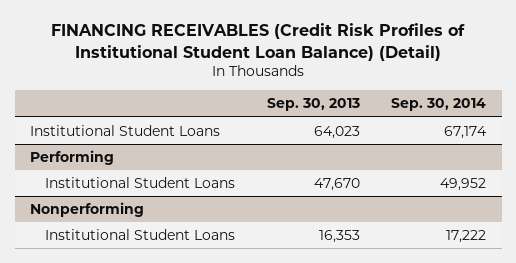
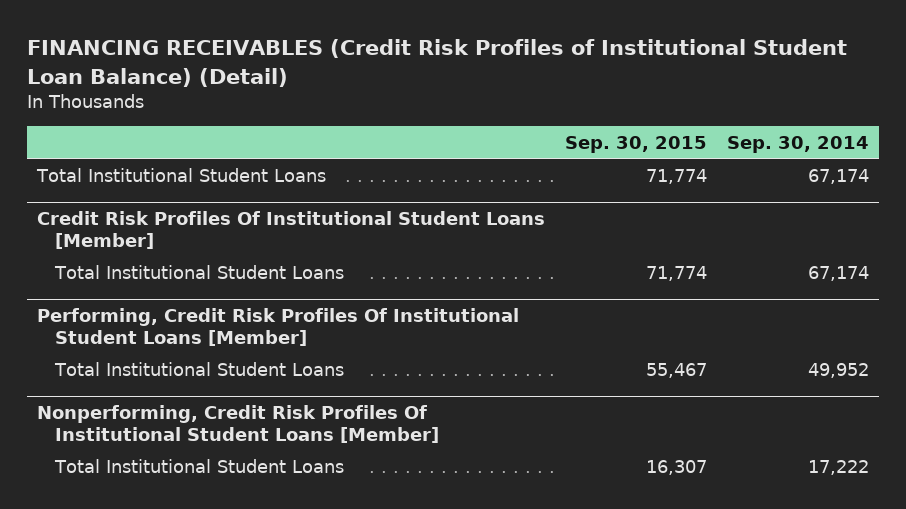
[266,98,360,112] Sep. 30, 2013 -> none
none -> [565,135,708,153] Sep. 30, 2015
[30,150,115,166] Performing -> none
[30,202,145,218] Nonperforming -> none
[30,125,221,137] Institutional Student Loans -> [36,167,327,182] Total Institutional Student Loans
none -> [37,210,546,249] Credit Risk Profiles Of Institutional Student Loans [Member]
[45,177,236,189] Institutional Student Loans -> [54,264,345,279] Total Institutional Student Loans
[439,178,486,192] 49,952 -> [807,265,869,281] 67,174
none -> [37,307,520,346] Performing, Credit Risk Profiles Of Institutional Student Loans [Member]
[45,229,236,241] Institutional Student Loans -> [54,361,345,376] Total Institutional Student Loans
[445,230,486,244] 17,222 -> [807,362,869,378] 49,952
none -> [37,404,440,443] Nonperforming, Credit Risk Profiles Of Institutional Student Loans [Member]
none -> [54,458,345,473] Total Institutional Student Loans

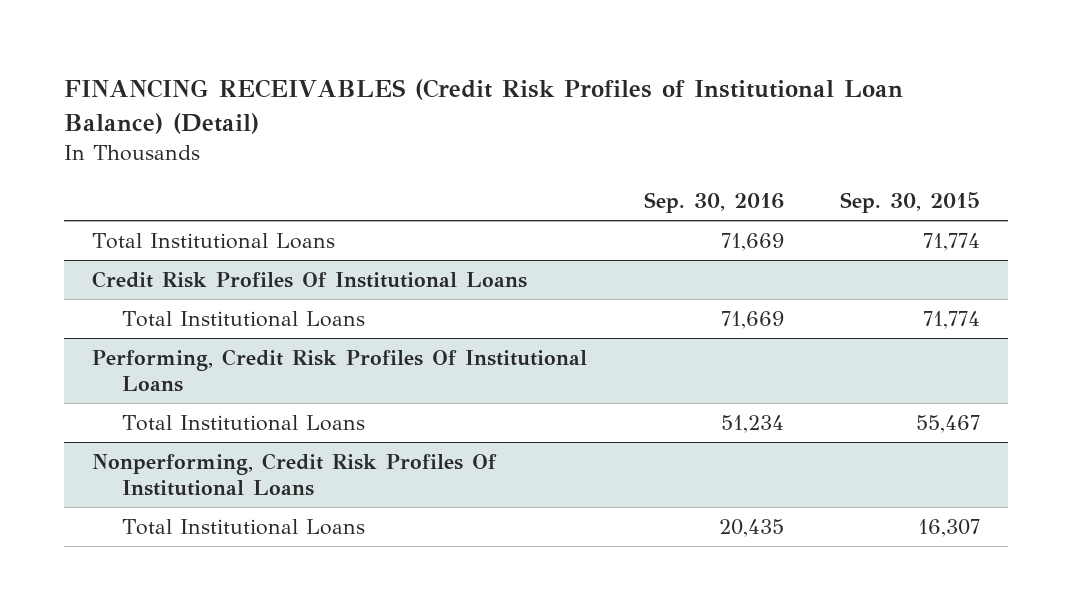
[27,39,848,87] FINANCING RECEIVABLES (Credit Risk Profiles of Institutional Student Loan Balance) (Detail) -> [64,79,904,134] FINANCING RECEIVABLES (Credit Risk Profiles of Institutional Loan Balance) (Detail)
[726,135,869,153] Sep. 30, 2014 -> none
none -> [643,192,784,214] Sep. 30, 2016
[36,167,327,182] Total Institutional Student Loans -> [92,232,336,249] Total Institutional Loans
[37,210,546,249] Credit Risk Profiles Of Institutional Student Loans [Member] -> [92,270,528,288] Credit Risk Profiles Of Institutional Loans
[54,264,345,279] Total Institutional Student Loans -> [122,310,366,327] Total Institutional Loans
[37,307,520,346] Performing, Credit Risk Profiles Of Institutional Student Loans [Member] -> [92,348,588,393] Performing, Credit Risk Profiles Of Institutional Loans
[54,361,345,376] Total Institutional Student Loans -> [122,414,366,431] Total Institutional Loans
[37,404,440,443] Nonperforming, Credit Risk Profiles Of Institutional Student Loans [Member] -> [92,452,498,497] Nonperforming, Credit Risk Profiles Of Institutional Loans
[54,458,345,473] Total Institutional Student Loans -> [122,518,366,535] Total Institutional Loans

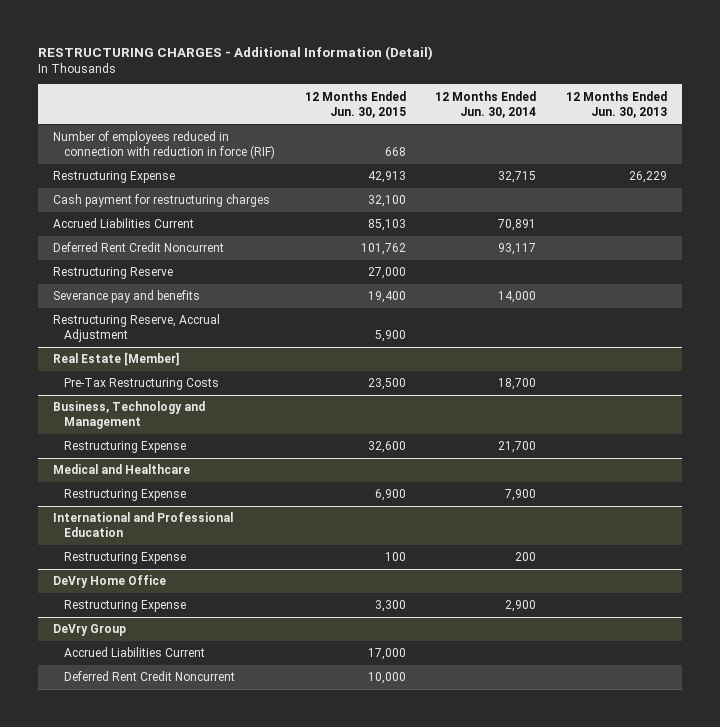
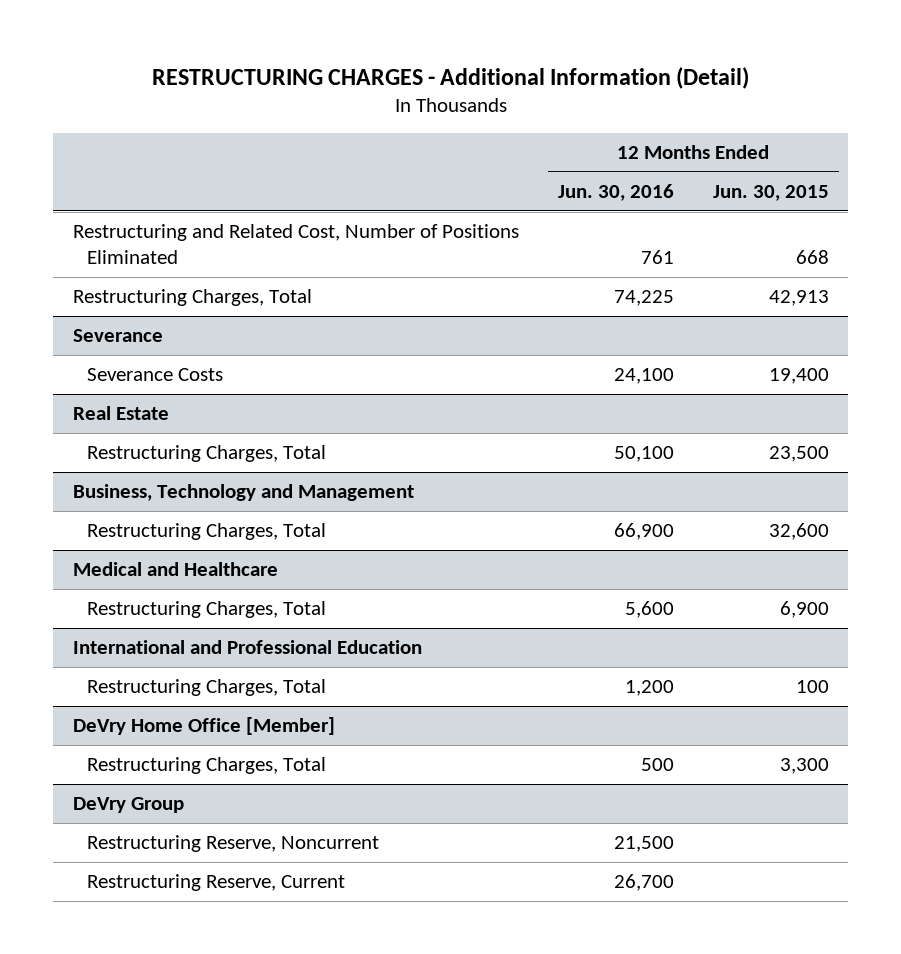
[435,90,537,118] 12 Months Ended Jun. 30, 2014 -> none
[566,90,668,118] 12 Months Ended Jun. 30, 2013 -> none
none -> [557,183,674,201] Jun. 30, 2016
[53,194,271,208] Cash payment for restructuring charges -> none
[53,218,195,229] Accrued Liabilities Current -> none
[53,242,225,253] Deferred Rent Credit Noncurrent -> none
[53,267,174,280] Restructuring Reserve -> none
[53,314,221,343] Restructuring Reserve, Accrual Adjustment -> none
[53,131,276,160] Number of employees reduced in connection with reduction in force (RIF) -> [72,224,519,264] Restructuring and Related Cost, Number of Positions Eliminated
[53,171,176,184] Restructuring Expense -> [72,289,312,307] Restructuring Charges, Total
none -> [72,329,163,343] Severance
[53,290,201,304] Severance pay and benefits -> [87,368,224,382] Severance Costs
[53,352,180,367] Real Estate [Member] -> [72,406,169,421] Real Estate
[64,378,220,391] Pre-Tax Restructuring Costs -> [87,445,327,463] Restructuring Charges, Total
[64,441,187,454] Restructuring Expense -> [87,523,327,541] Restructuring Charges, Total
[64,489,187,502] Restructuring Expense -> [87,601,327,619] Restructuring Charges, Total
[64,552,187,565] Restructuring Expense -> [87,679,327,697] Restructuring Charges, Total
[53,575,167,589] DeVry Home Office -> [72,717,335,736] DeVry Home Office [Member]
[64,600,187,613] Restructuring Expense -> [87,757,327,775] Restructuring Charges, Total
[64,647,206,658] Accrued Liabilities Current -> none
[64,671,236,682] Deferred Rent Credit Noncurrent -> none
none -> [87,835,380,853] Restructuring Reserve, Noncurrent
none -> [87,874,346,892] Restructuring Reserve, Current

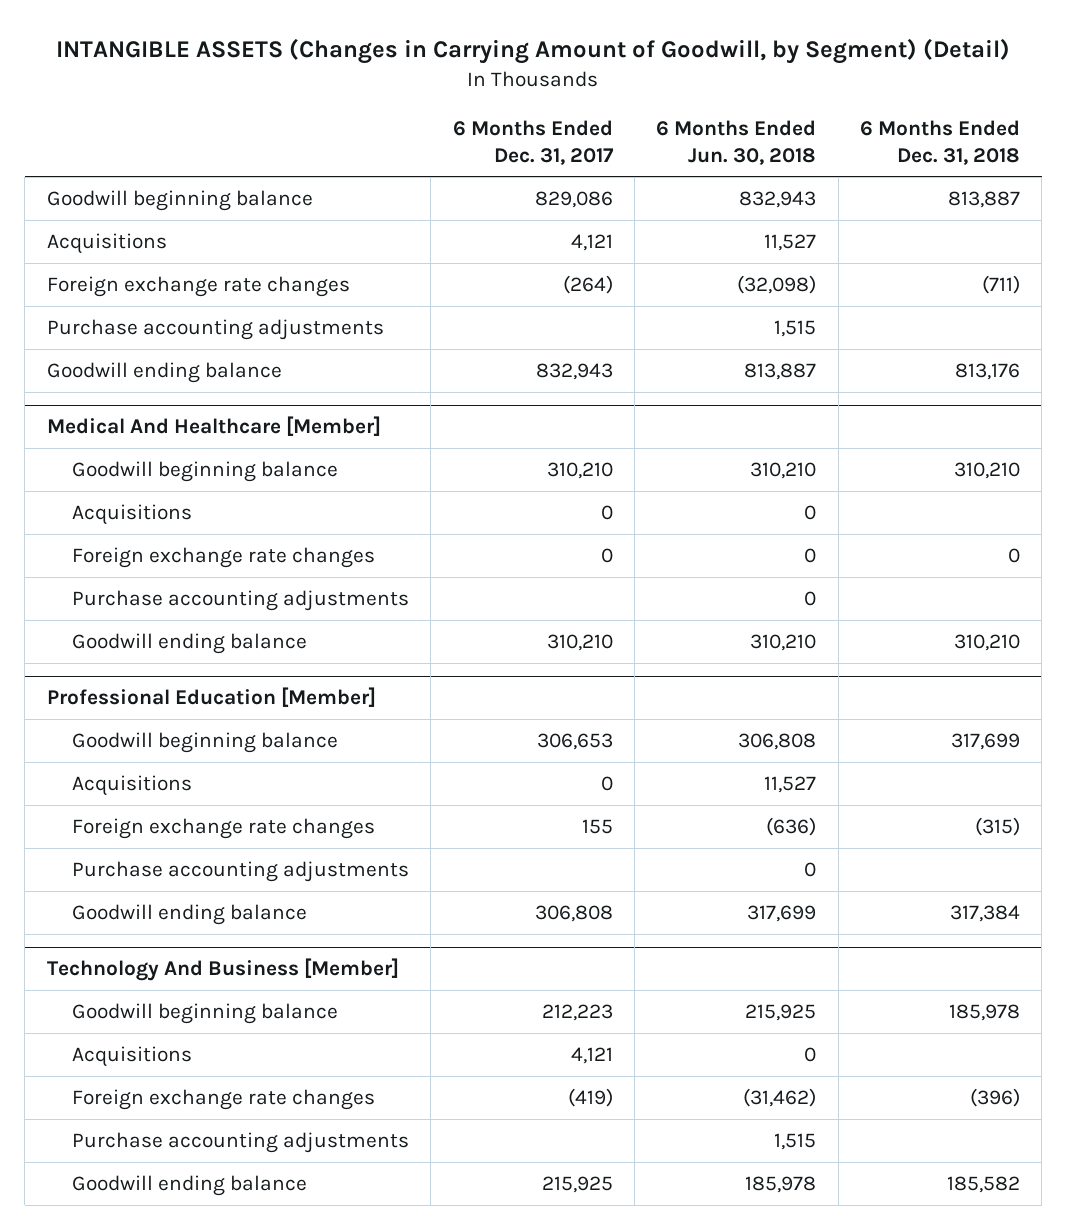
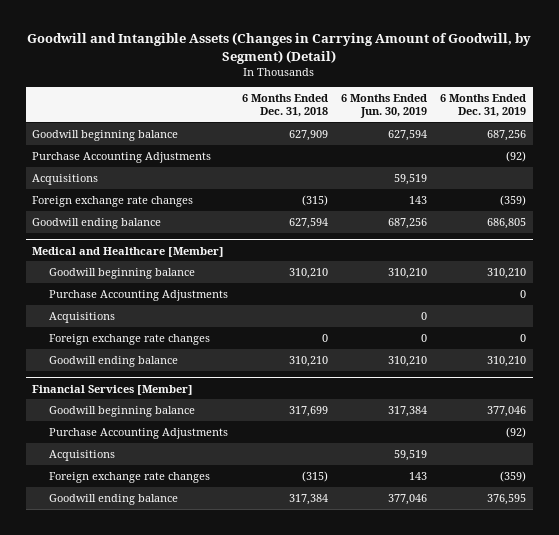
[56,38,1011,65] INTANGIBLE ASSETS (Changes in Carrying Amount of Goodwill, by Segment) (Detail) -> [27,32,532,64] Goodwill and Intangible Assets (Changes in Carrying Amount of Goodwill, by Segment) (Detail)
[452,119,614,165] 6 Months Ended Dec. 31, 2017 -> none
[656,119,817,165] 6 Months Ended Jun. 30, 2018 -> none
none -> [341,93,428,119] 6 Months Ended Jun. 30, 2019
none -> [440,93,527,118] 6 Months Ended Dec. 31, 2019
[947,191,1020,209] 813,887 -> [288,129,328,141] 627,909
none -> [32,151,212,163] Purchase Accounting Adjustments
[46,319,384,341] Purchase accounting adjustments -> none
[981,275,1020,295] (711) -> [301,194,328,206] (315)
[954,363,1020,381] 813,176 -> [288,217,328,229] 627,594
[46,416,381,437] Medical And Healthcare [Member] -> [32,246,225,257] Medical and Healthcare [Member]
none -> [49,289,229,301] Purchase Accounting Adjustments
[71,590,409,612] Purchase accounting adjustments -> none
[46,687,376,708] Professional Education [Member] -> none
none -> [32,384,194,395] Financial Services [Member]
none -> [49,427,229,439] Purchase Accounting Adjustments
[71,861,409,883] Purchase accounting adjustments -> none
[46,958,399,982] Technology And Business [Member] -> none
[71,1003,338,1025] Goodwill beginning balance -> none
[71,1046,192,1068] Acquisitions -> none
[71,1089,375,1111] Foreign exchange rate changes -> none
[71,1132,409,1154] Purchase accounting adjustments -> none
[71,1175,307,1197] Goodwill ending balance -> none

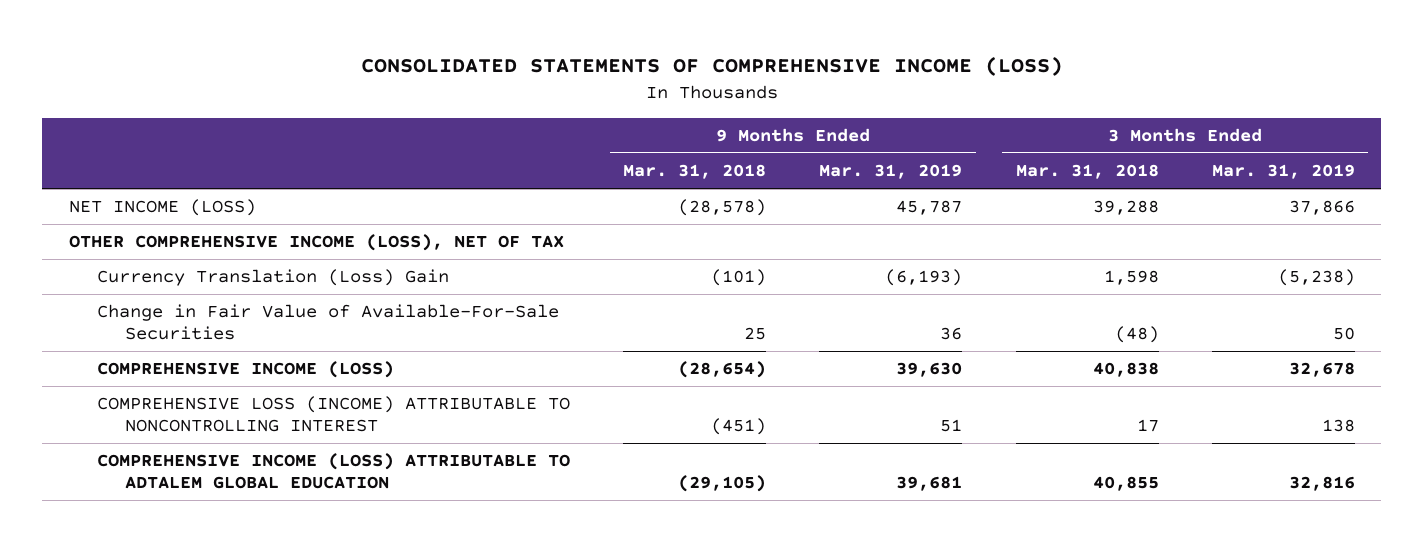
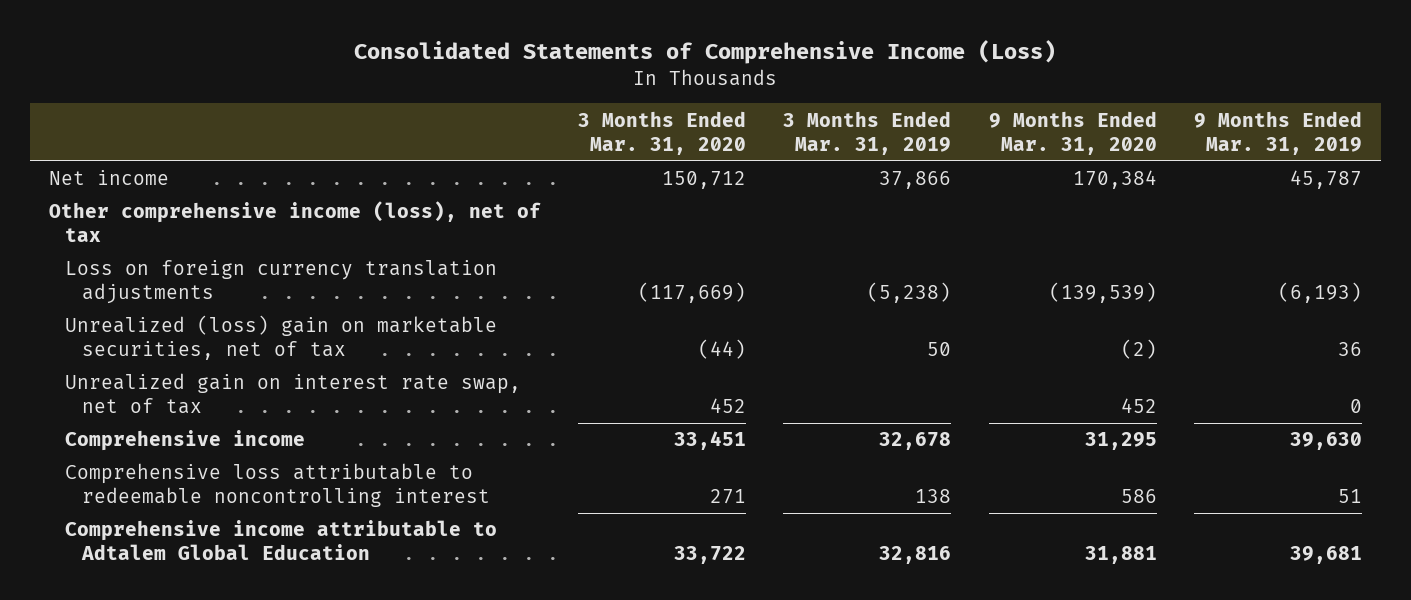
[360,56,1063,77] CONSOLIDATED STATEMENTS OF COMPREHENSIVE INCOME (LOSS) -> [354,40,1057,65] Consolidated Statements of Comprehensive Income (Loss)
[623,164,767,180] Mar. 31, 2018 -> none
[1015,164,1159,180] Mar. 31, 2018 -> none
none -> [578,110,747,155] 3 Months Ended Mar. 31, 2020
none -> [988,110,1157,155] 9 Months Ended Mar. 31, 2020
[69,199,257,217] NET INCOME (LOSS) -> [48,170,169,186] Net income
[69,234,565,252] OTHER COMPREHENSIVE INCOME (LOSS), NET OF TAX -> [48,201,541,243] Other comprehensive income (loss), net of tax
[97,269,450,287] Currency Translation (Loss) Gain -> [65,260,498,305] Loss on foreign currency translation adjustments
[97,304,560,341] Change in Fair Value of Available-For-Sale Securities -> [65,315,498,361] Unrealized (loss) gain on marketable securities, net of tax
none -> [65,373,522,415] Unrealized gain on interest rate swap, net of tax
[97,361,395,379] COMPREHENSIVE INCOME (LOSS) -> [65,430,306,452] Comprehensive income
[97,396,571,433] COMPREHENSIVE LOSS (INCOME) ATTRIBUTABLE TO NONCONTROLLING INTEREST -> [65,463,490,508] Comprehensive loss attributable to redeemable noncontrolling interest
[97,453,571,490] COMPREHENSIVE INCOME (LOSS) ATTRIBUTABLE TO ADTALEM GLOBAL EDUCATION -> [65,520,498,561] Comprehensive income attributable to Adtalem Global Education

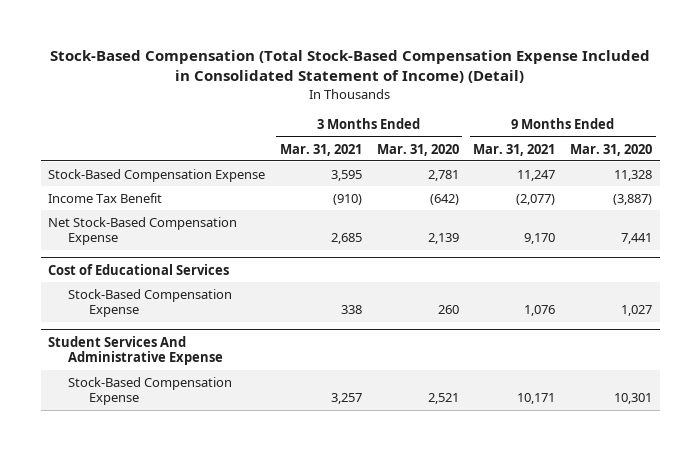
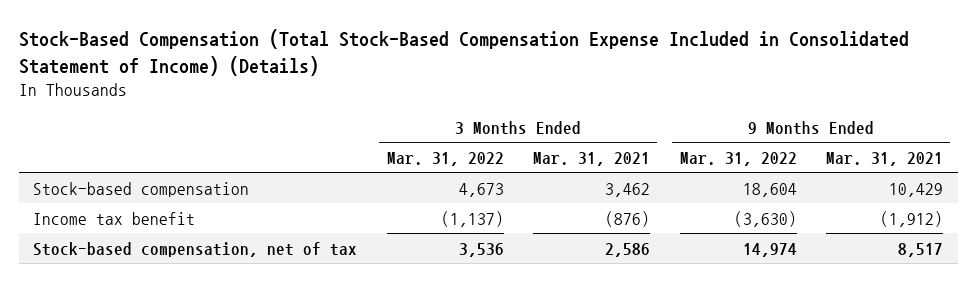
[50,50,651,84] Stock-Based Compensation (Total Stock-Based Compensation Expense Included in Consolidated Statement of Income) (Detail) -> [18,29,909,76] Stock-Based Compensation (Total Stock-Based Compensation Expense Included in Consolidated Statement of Income) (Details)
[376,143,459,156] Mar. 31, 2020 -> none
[570,143,653,156] Mar. 31, 2020 -> none
none -> [386,151,504,166] Mar. 31, 2022
none -> [679,151,797,166] Mar. 31, 2022
[48,263,230,275] Cost of Educational Services -> none
[68,288,233,318] Stock-Based Compensation Expense -> none
[48,335,224,366] Student Services And Administrative Expense -> none
[68,376,233,406] Stock-Based Compensation Expense -> none
[48,168,266,182] Stock-Based Compensation Expense -> [33,181,250,197] Stock-based compensation
[330,169,362,181] 3,595 -> [605,182,651,197] 3,462
[517,169,556,181] 11,247 -> [888,182,943,197] 10,429
[48,192,163,203] Income Tax Benefit -> [33,211,196,225] Income tax benefit
[332,193,362,205] (910) -> [605,210,651,227] (876)
[516,193,556,205] (2,077) -> [879,210,943,227] (1,912)
[48,216,238,246] Net Stock-Based Compensation Expense -> [33,241,358,257] Stock-based compensation, net of tax
[330,233,362,245] 2,685 -> [605,242,651,257] 2,586
[524,233,556,245] 9,170 -> [897,242,943,257] 8,517

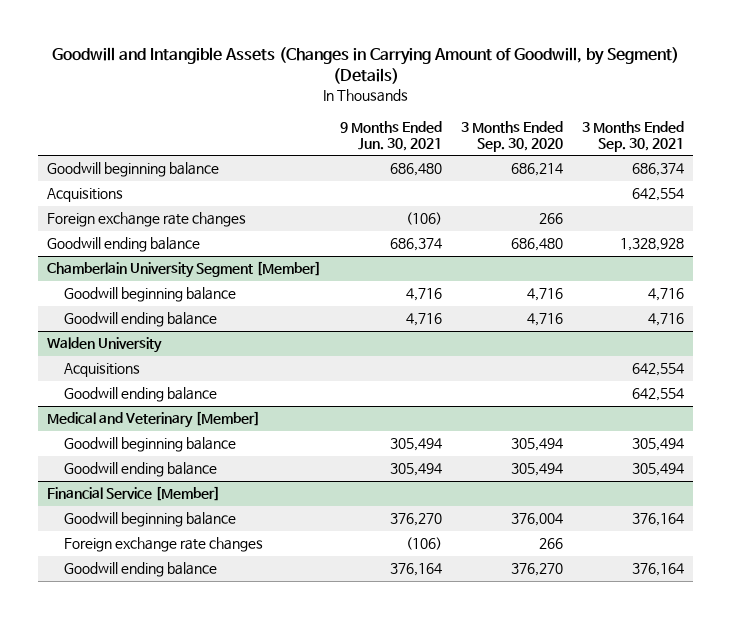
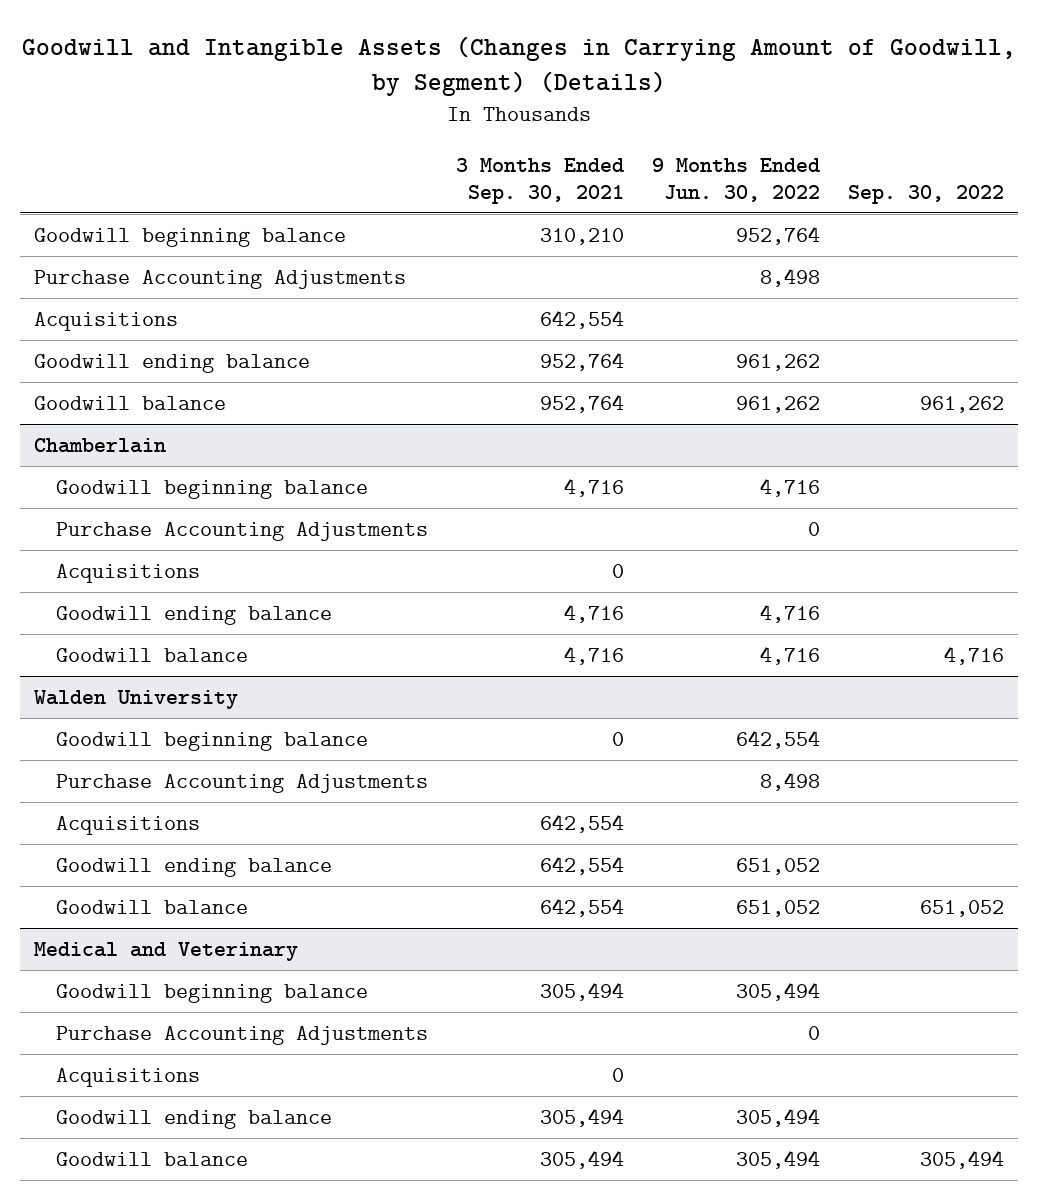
[340,120,443,151] 9 Months Ended Jun. 30, 2021 -> none
[460,120,563,152] 3 Months Ended Sep. 30, 2020 -> none
none -> [652,157,821,202] 9 Months Ended Jun. 30, 2022
none -> [848,184,1005,204] Sep. 30, 2022
[631,163,684,177] 686,374 -> [540,227,625,245] 310,210
none -> [33,269,406,289] Purchase Accounting Adjustments
[47,212,247,228] Foreign exchange rate changes -> none
[619,238,684,252] 1,328,928 -> [540,351,625,371] 952,764
none -> [33,395,226,410] Goodwill balance
[47,261,322,279] Chamberlain University Segment [Member] -> [33,437,166,453] Chamberlain
none -> [56,521,429,541] Purchase Accounting Adjustments
none -> [56,563,201,583] Acquisitions
none -> [56,647,249,662] Goodwill balance
none -> [56,731,369,751] Goodwill beginning balance
none -> [56,773,429,793] Purchase Accounting Adjustments
none -> [56,899,249,914] Goodwill balance
[47,411,261,429] Medical and Veterinary [Member] -> [33,941,298,961] Medical and Veterinary
none -> [56,1025,429,1045] Purchase Accounting Adjustments
none -> [56,1067,201,1087] Acquisitions
[47,486,221,502] Financial Service [Member] -> none
[63,537,263,553] Foreign exchange rate changes -> none
[63,562,217,578] Goodwill ending balance -> none
[63,512,236,528] Goodwill beginning balance -> [56,1151,249,1166] Goodwill balance
[631,513,684,527] 376,164 -> [540,1149,625,1169] 305,494

